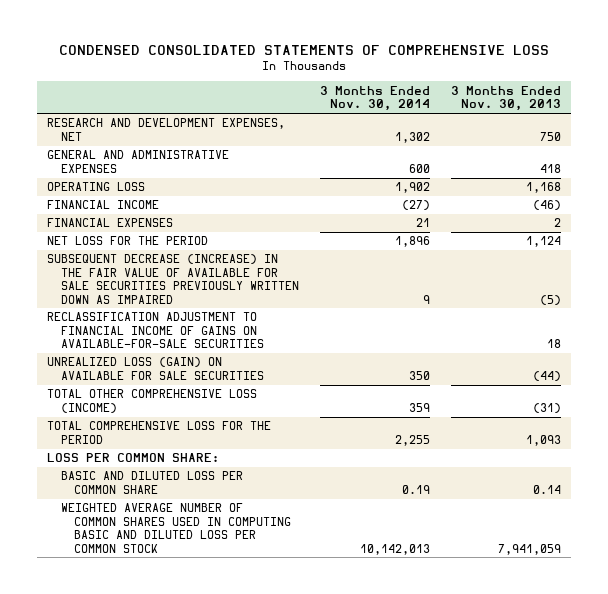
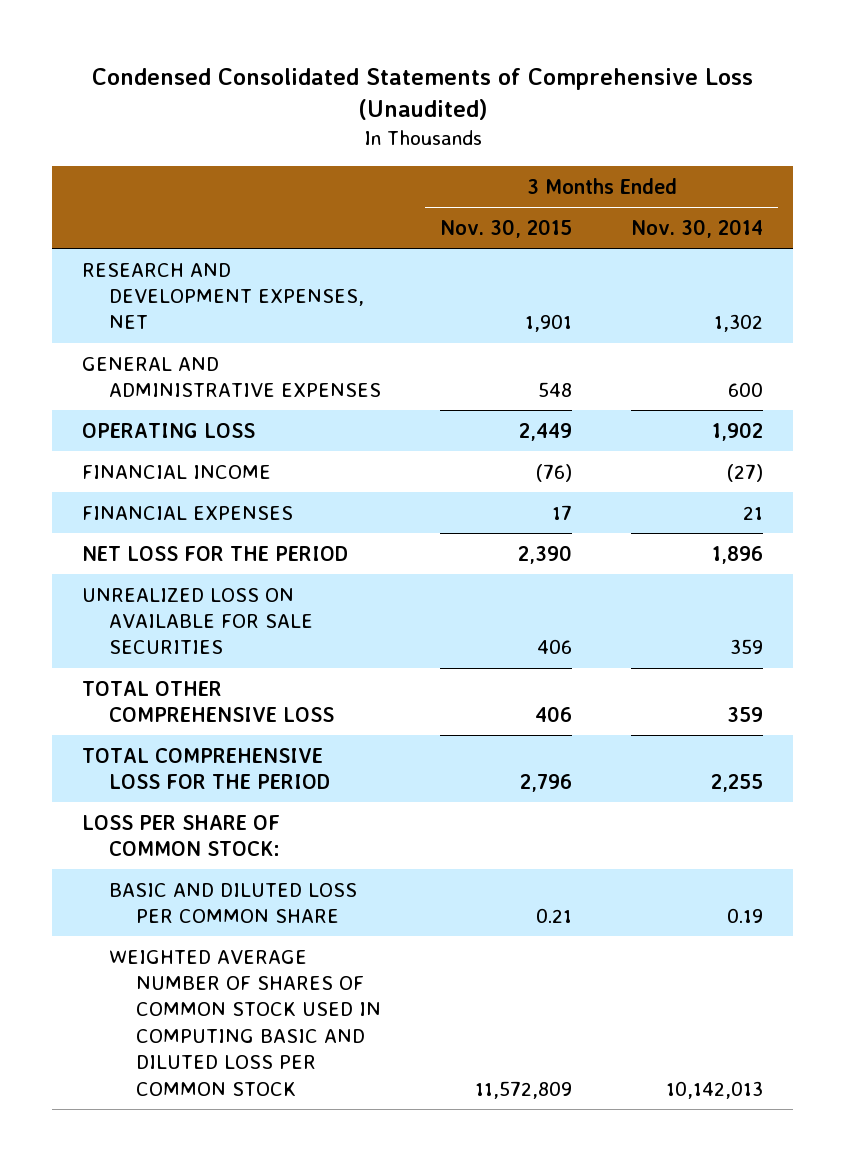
[59,44,550,55] CONDENSED CONSOLIDATED STATEMENTS OF COMPREHENSIVE LOSS -> [91,67,753,121] Condensed Consolidated Statements of Comprehensive Loss (Unaudited)
[450,85,561,112] 3 Months Ended Nov. 30, 2013 -> none
none -> [440,218,573,238] Nov. 30, 2015
[47,254,299,304] SUBSEQUENT DECREASE (INCREASE) IN THE FAIR VALUE OF AVAILABLE FOR SALE SECURITIES PREVIOUSLY WRITTEN DOWN AS IMPAIRED -> none
[47,312,264,349] RECLASSIFICATION ADJUSTMENT TO FINANCIAL INCOME OF GAINS ON AVAILABLE-FOR-SALE SECURITIES -> none
[47,357,264,380] UNREALIZED LOSS (GAIN) ON AVAILABLE FOR SALE SECURITIES -> [81,587,314,655] UNREALIZED LOSS ON AVAILABLE FOR SALE SECURITIES
[408,370,430,380] 350 -> [730,639,764,655] 359
[47,389,258,414] TOTAL OTHER COMPREHENSIVE LOSS (INCOME) -> [81,680,335,722] TOTAL OTHER COMPREHENSIVE LOSS
[47,453,220,463] LOSS PER COMMON SHARE: -> [81,814,281,856] LOSS PER SHARE OF COMMON STOCK:
[60,503,291,553] WEIGHTED AVERAGE NUMBER OF COMMON SHARES USED IN COMPUTING BASIC AND DILUTED LOSS PER COMMON STOCK -> [109,949,382,1096] WEIGHTED AVERAGE NUMBER OF SHARES OF COMMON STOCK USED IN COMPUTING BASIC AND DILUTED LOSS PER COMMON STOCK

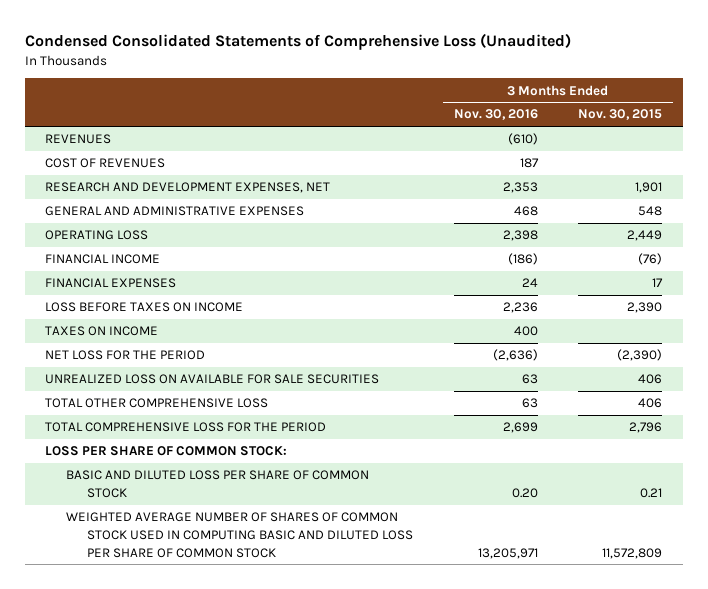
[631,218,764,238] Nov. 30, 2014 -> none
none -> [453,109,538,121] Nov. 30, 2016
none -> [45,134,112,145] REVENUES
none -> [45,158,166,169] COST OF REVENUES
none -> [45,302,244,313] LOSS BEFORE TAXES ON INCOME
none -> [45,326,159,337] TAXES ON INCOME
[518,544,573,564] 2,390 -> [617,349,663,362] (2,390)
[109,882,358,923] BASIC AND DILUTED LOSS PER COMMON SHARE -> [65,470,369,498] BASIC AND DILUTED LOSS PER SHARE OF COMMON STOCK
[109,949,382,1096] WEIGHTED AVERAGE NUMBER OF SHARES OF COMMON STOCK USED IN COMPUTING BASIC AND DILUTED LOSS PER COMMON STOCK -> [65,512,413,558] WEIGHTED AVERAGE NUMBER OF SHARES OF COMMON STOCK USED IN COMPUTING BASIC AND DILUTED LOSS PER SHARE OF COMMON STOCK

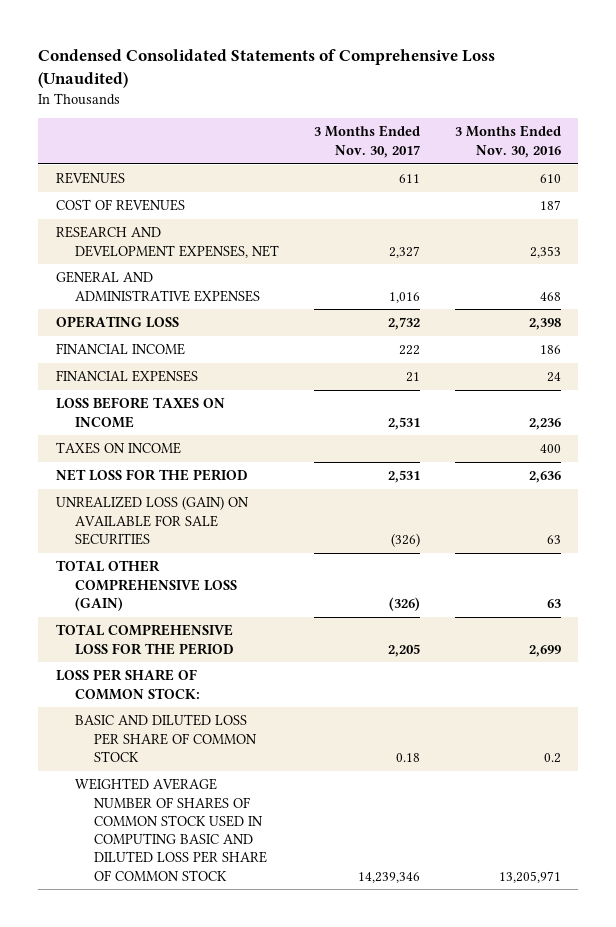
[578,109,663,121] Nov. 30, 2015 -> none
none -> [313,125,420,158] 3 Months Ended Nov. 30, 2017
[507,133,538,146] (610) -> [539,174,561,184] 610
[507,253,538,266] (186) -> [539,345,561,355] 186
[492,349,538,362] (2,636) -> [528,471,561,484] 2,636
[45,374,380,385] UNREALIZED LOSS ON AVAILABLE FOR SALE SECURITIES -> [55,496,249,545] UNREALIZED LOSS (GAIN) ON AVAILABLE FOR SALE SECURITIES
[45,398,269,409] TOTAL OTHER COMPREHENSIVE LOSS -> [55,560,237,611] TOTAL OTHER COMPREHENSIVE LOSS (GAIN)
[511,487,538,498] 0.20 -> [543,752,561,763] 0.2

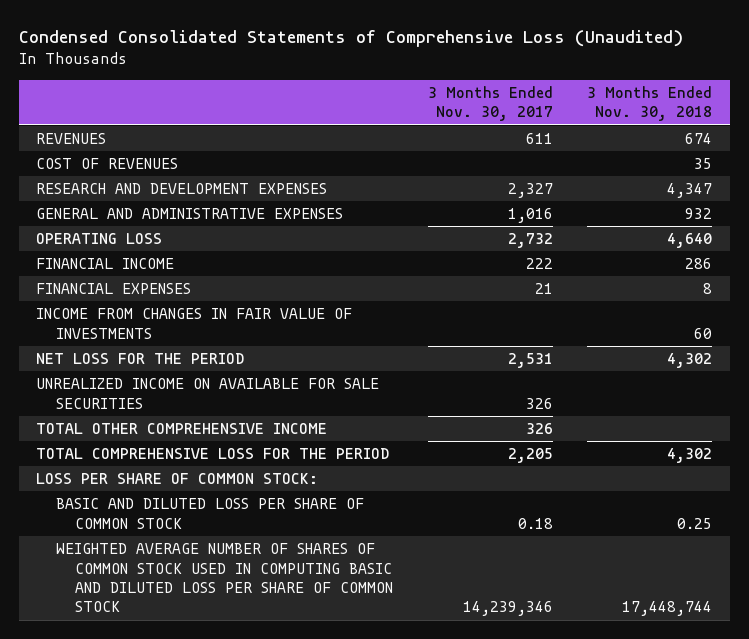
[454,125,561,158] 3 Months Ended Nov. 30, 2016 -> none
none -> [587,85,713,122] 3 Months Ended Nov. 30, 2018
[55,226,279,258] RESEARCH AND DEVELOPMENT EXPENSES, NET -> [36,183,328,195] RESEARCH AND DEVELOPMENT EXPENSES
[55,397,225,428] LOSS BEFORE TAXES ON INCOME -> none
[55,442,181,455] TAXES ON INCOME -> none
none -> [36,308,353,339] INCOME FROM CHANGES IN FAIR VALUE OF INVESTMENTS
[55,496,249,545] UNREALIZED LOSS (GAIN) ON AVAILABLE FOR SALE SECURITIES -> [36,378,380,409] UNREALIZED INCOME ON AVAILABLE FOR SALE SECURITIES
[390,532,420,547] (326) -> [525,397,553,409] 326
[55,560,237,611] TOTAL OTHER COMPREHENSIVE LOSS (GAIN) -> [36,423,328,435] TOTAL OTHER COMPREHENSIVE INCOME
[388,596,420,611] (326) -> [525,423,553,435] 326

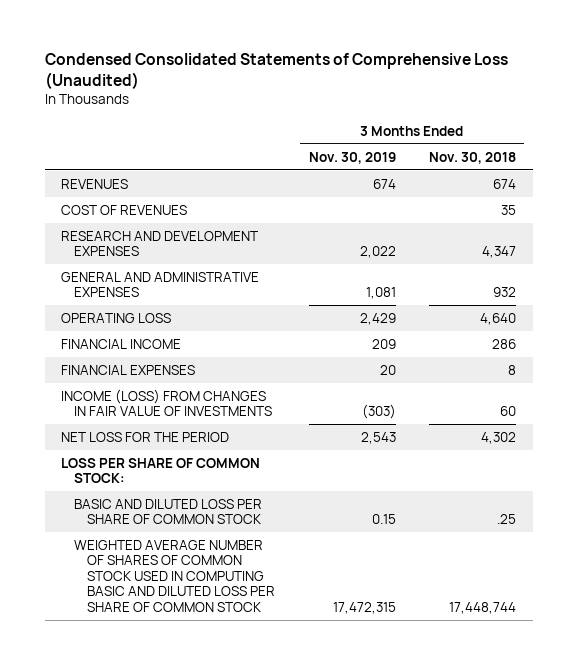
[427,85,553,122] 3 Months Ended Nov. 30, 2017 -> none
none -> [308,151,396,164] Nov. 30, 2019
[36,308,353,339] INCOME FROM CHANGES IN FAIR VALUE OF INVESTMENTS -> [61,388,273,417] INCOME (LOSS) FROM CHANGES IN FAIR VALUE OF INVESTMENTS
[36,378,380,409] UNREALIZED INCOME ON AVAILABLE FOR SALE SECURITIES -> none
[36,423,328,435] TOTAL OTHER COMPREHENSIVE INCOME -> none
[36,448,390,460] TOTAL COMPREHENSIVE LOSS FOR THE PERIOD -> none
[677,517,713,529] 0.25 -> [496,514,516,525] .25

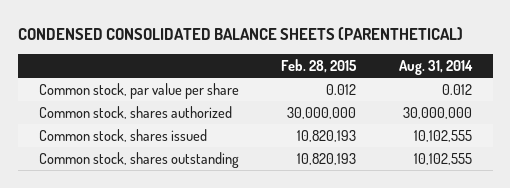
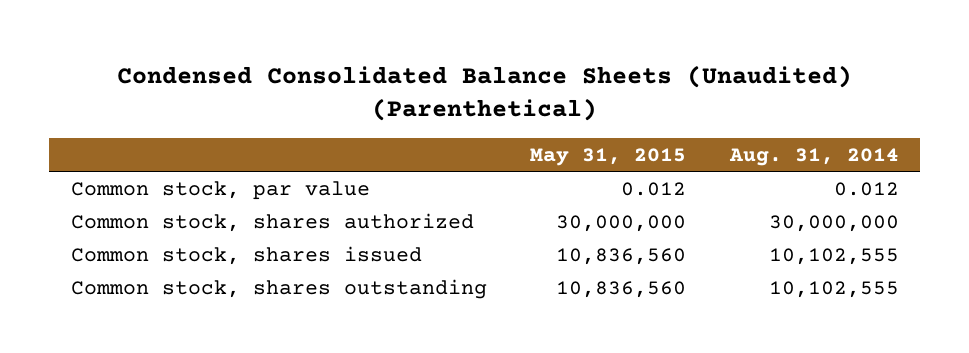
[17,26,463,40] CONDENSED CONSOLIDATED BALANCE SHEETS (PARENTHETICAL) -> [116,64,852,122] Condensed Consolidated Balance Sheets (Unaudited) (Parenthetical)
[281,58,358,73] Feb. 28, 2015 -> none
none -> [530,147,687,166] May 31, 2015
[38,82,239,99] Common stock, par value per share -> [70,180,370,200] Common stock, par value

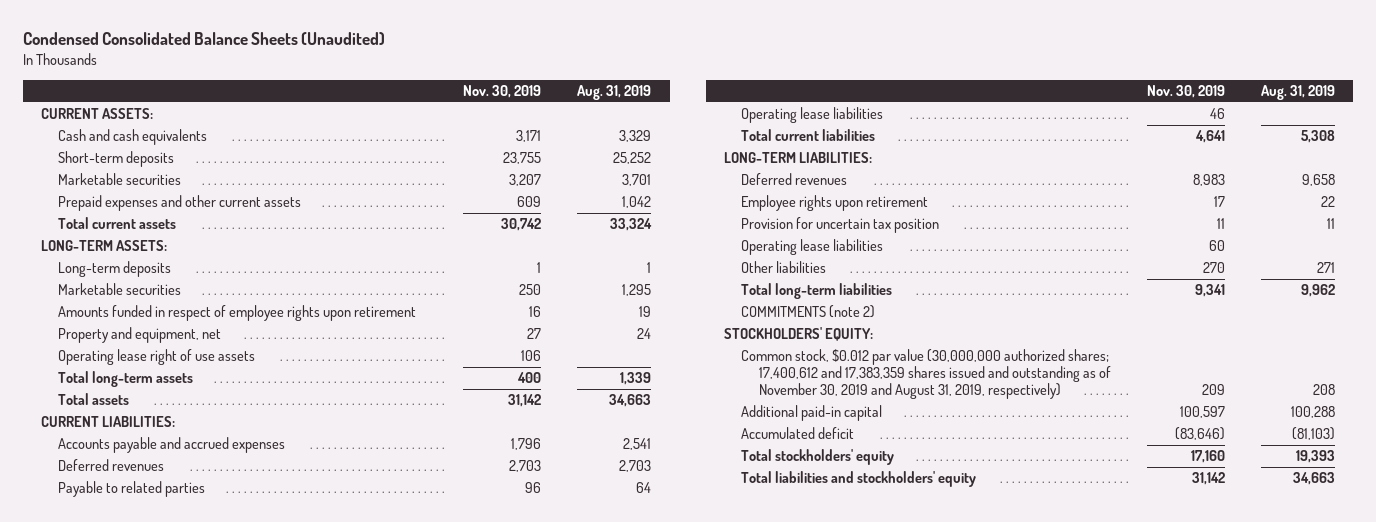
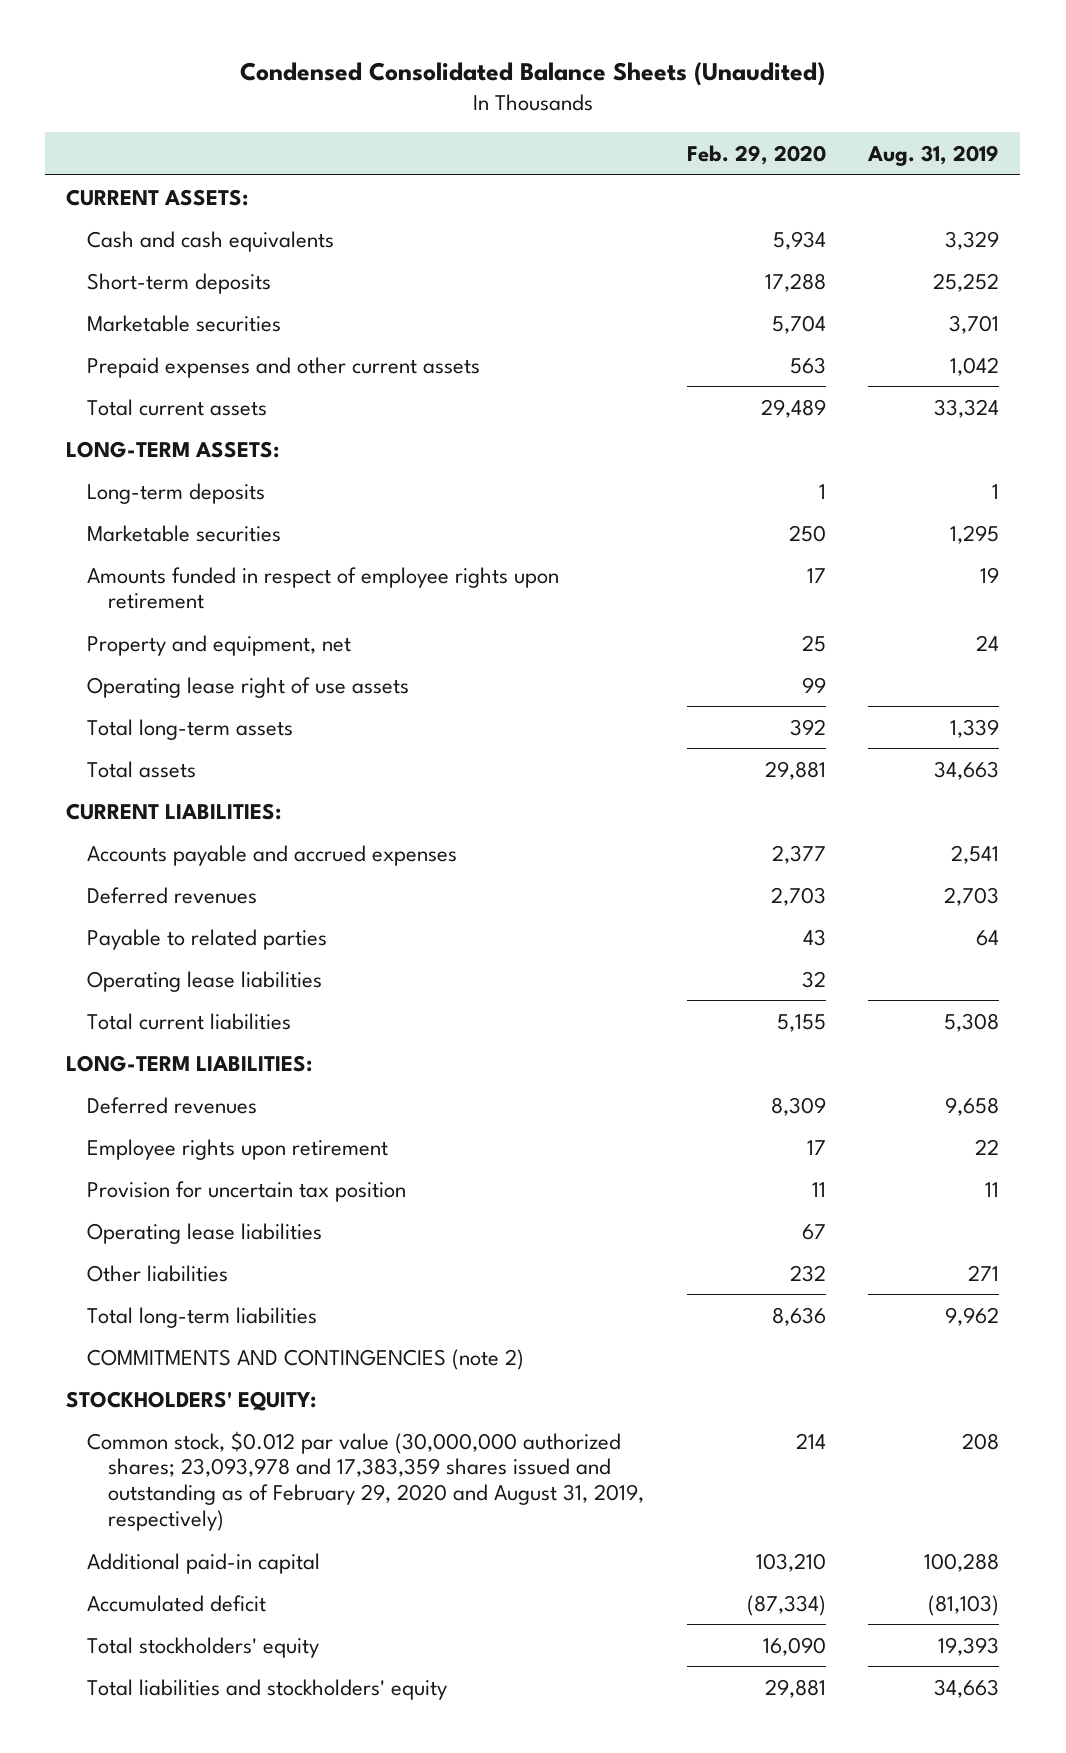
[463,84,542,98] Nov. 30, 2019 -> none
none -> [686,144,826,165] Feb. 29, 2020
[741,305,876,319] COMMITMENTS (note 2) -> [87,1348,525,1370] COMMITMENTS AND CONTINGENCIES (note 2)
[741,349,1111,400] Common stock, $0.012 par value (30,000,000 authorized shares; 17,400,612 and 17,383,359 shares issued and outstanding as of November 30, 2019 and August 31, 2019, respectively) -> [87,1430,645,1531] Common stock, $0.012 par value (30,000,000 authorized shares; 23,093,978 and 17,383,359 shares issued and outstanding as of February 29, 2020 and August 31, 2019, respectively)

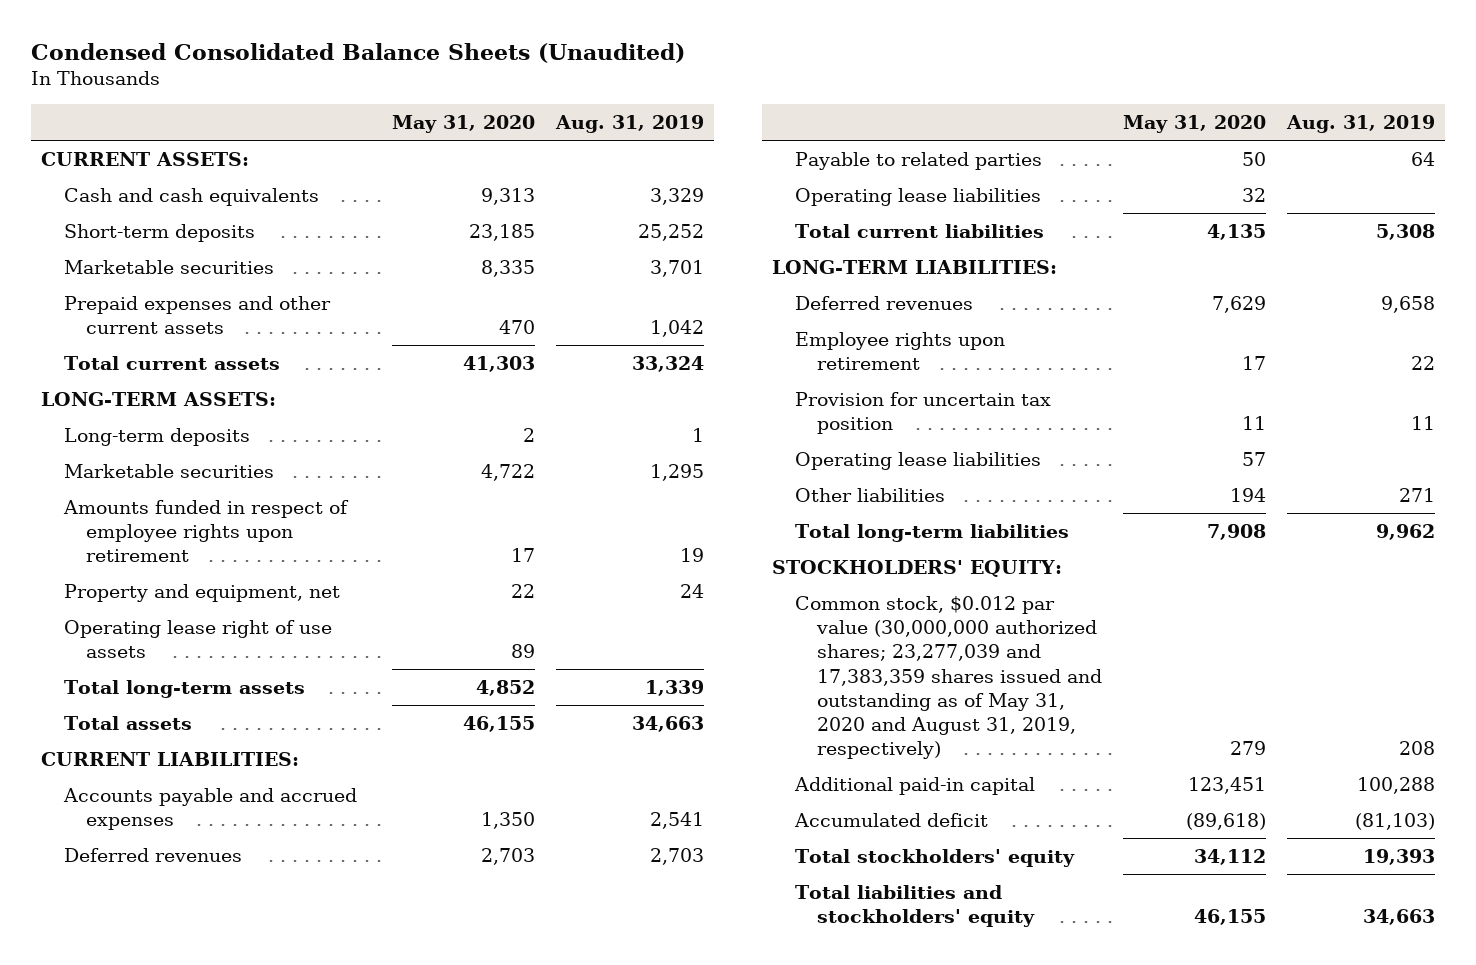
[686,144,826,165] Feb. 29, 2020 -> none
none -> [392,115,536,134] May 31, 2020
[87,1348,525,1370] COMMITMENTS AND CONTINGENCIES (note 2) -> none
[87,1430,645,1531] Common stock, $0.012 par value (30,000,000 authorized shares; 23,093,978 and 17,383,359 shares issued and outstanding as of February 29, 2020 and August 31, 2019, respectively) -> [794,595,1103,760] Common stock, $0.012 par value (30,000,000 authorized shares; 23,277,039 and 17,383,359 shares issued and outstanding as of May 31, 2020 and August 31, 2019, respectively)

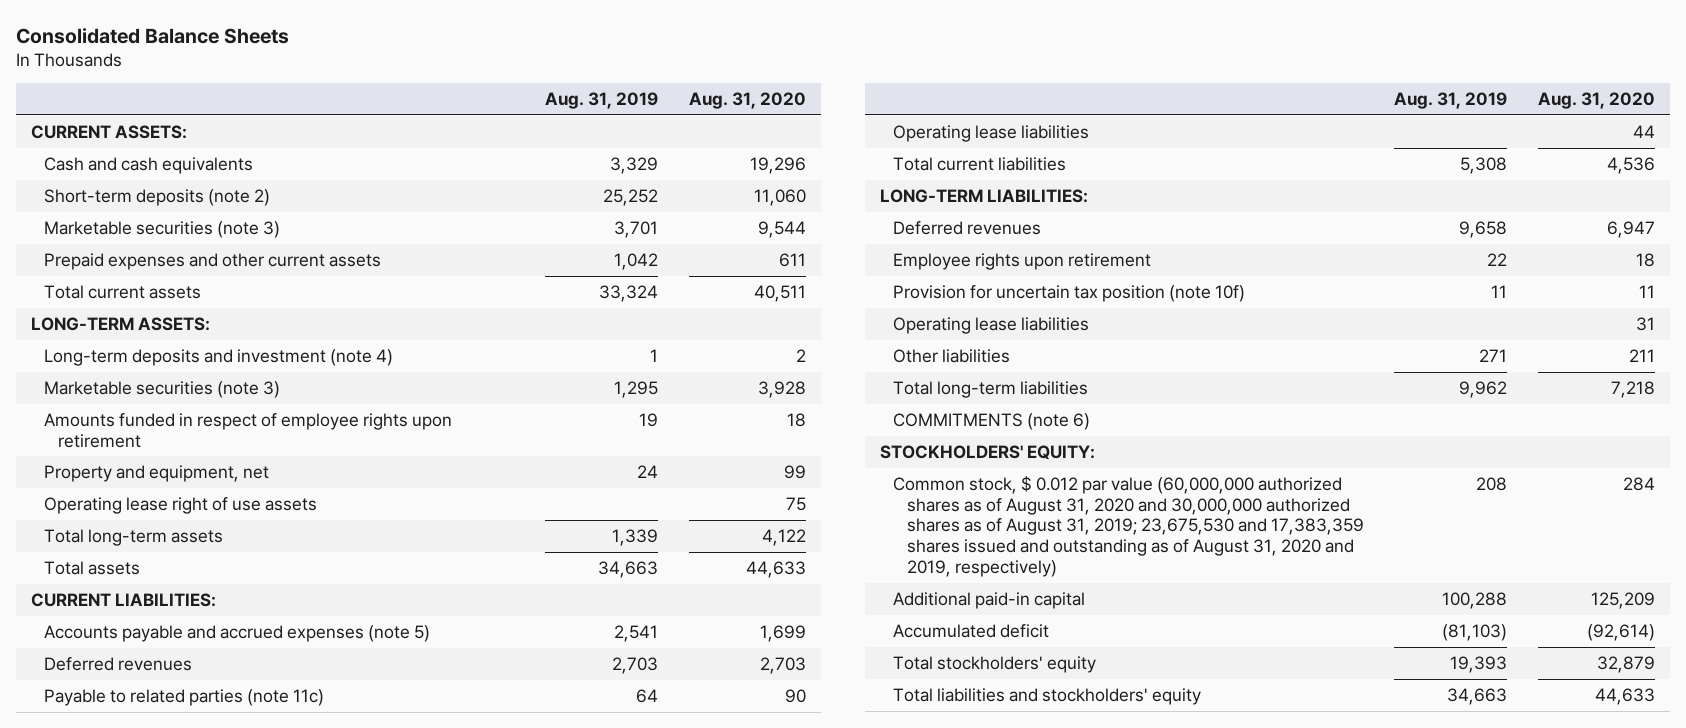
[30,42,685,63] Condensed Consolidated Balance Sheets (Unaudited) -> [15,27,289,44] Consolidated Balance Sheets
[392,115,536,134] May 31, 2020 -> none
none -> [689,92,807,110] Aug. 31, 2020
[63,223,255,242] Short-term deposits -> [44,188,271,206] Short-term deposits (note 2)
[63,259,274,274] Marketable securities -> [44,220,281,238] Marketable securities (note 3)
[63,427,250,446] Long-term deposits -> [44,348,394,366] Long-term deposits and investment (note 4)
[63,463,274,478] Marketable securities -> [44,380,281,398] Marketable securities (note 3)
[62,787,357,831] Accounts payable and accrued expenses -> [44,624,431,642] Accounts payable and accrued expenses (note 5)
[794,151,1042,170] Payable to related parties -> [44,688,325,706] Payable to related parties (note 11c)
[794,391,1051,435] Provision for uncertain tax position -> [893,284,1246,302] Provision for uncertain tax position (note 10f)
none -> [893,412,1091,430] COMMITMENTS (note 6)
[794,595,1103,760] Common stock, $0.012 par value (30,000,000 authorized shares; 23,277,039 and 17,383,359 shares issued and outstanding as of May 31, 2020 and August 31, 2019, respectively) -> [893,475,1364,577] Common stock, $ 0.012 par value (60,000,000 authorized shares as of August 31, 2020 and 30,000,000 authorized shares as of August 31, 2019; 23,675,530 and 17,383,359 shares issued and outstanding as of August 31, 2020 and 2019, respectively)

